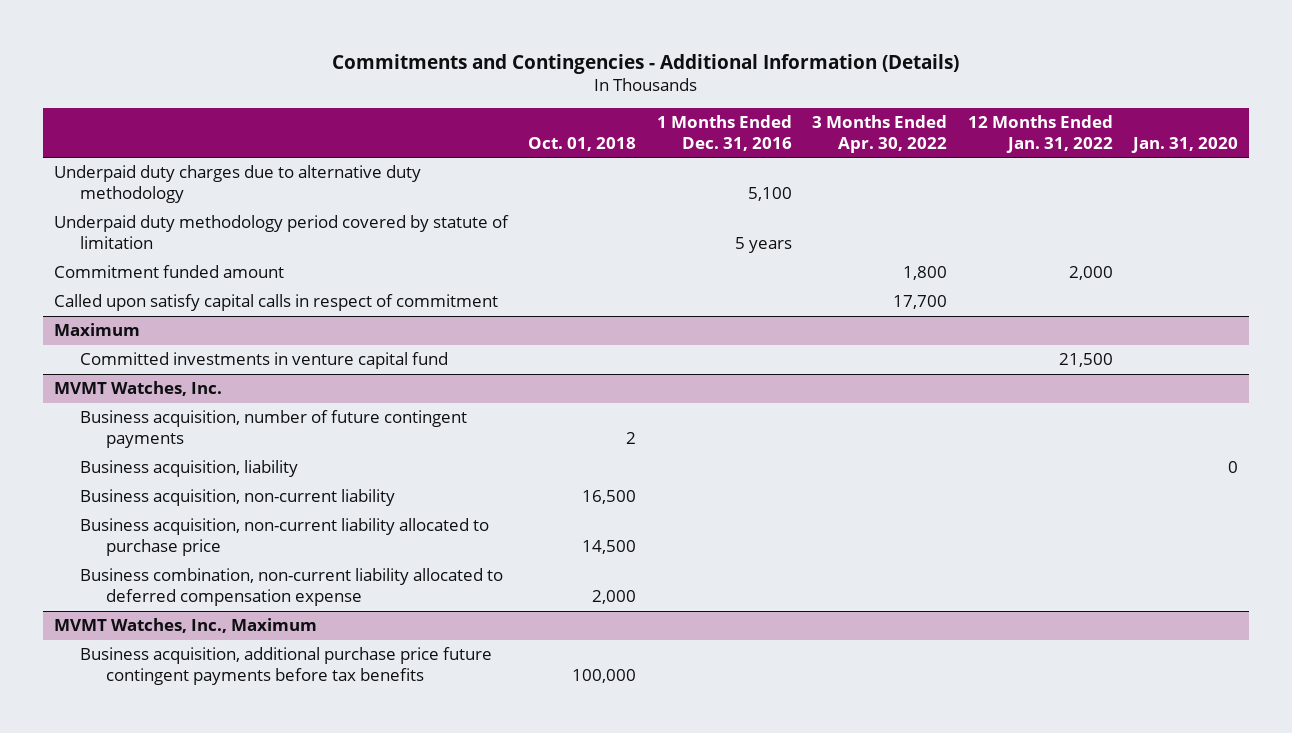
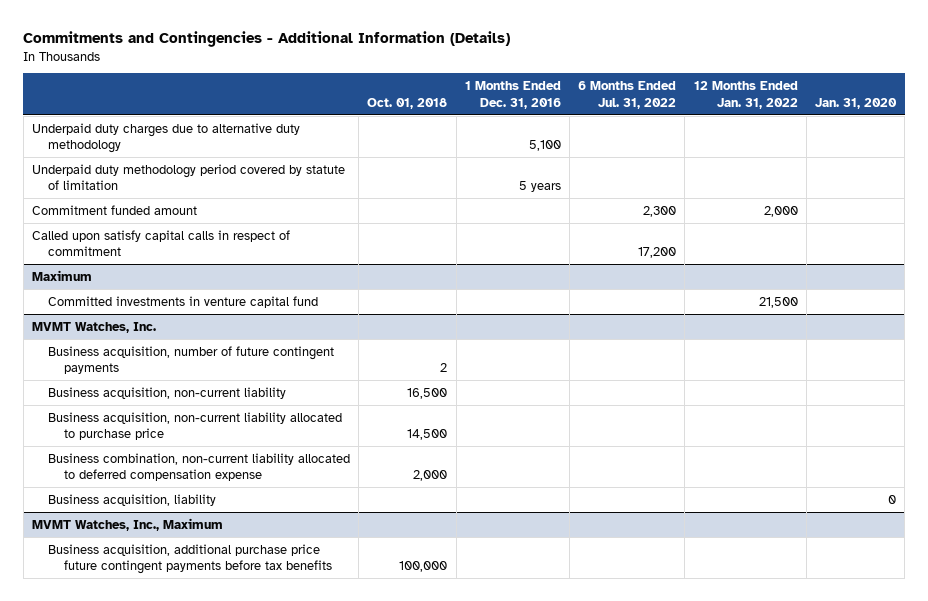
[812,114,948,153] 3 Months Ended Apr. 30, 2022 -> none
none -> [578,81,677,109] 6 Months Ended Jul. 31, 2022
[79,460,298,478] Business acquisition, liability -> [47,493,216,506] Business acquisition, liability

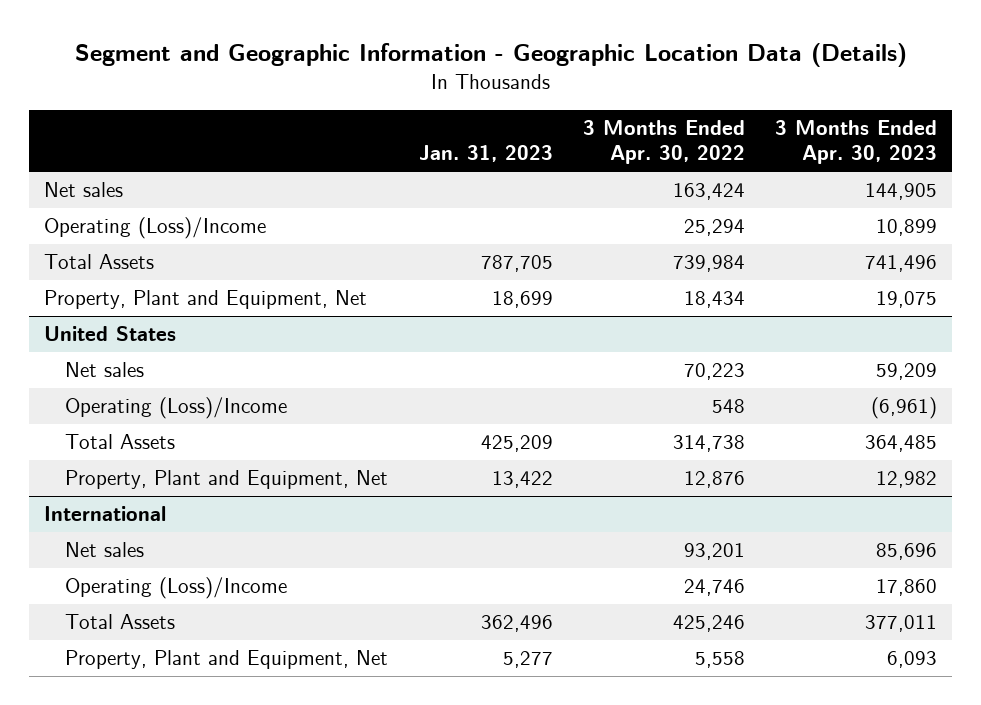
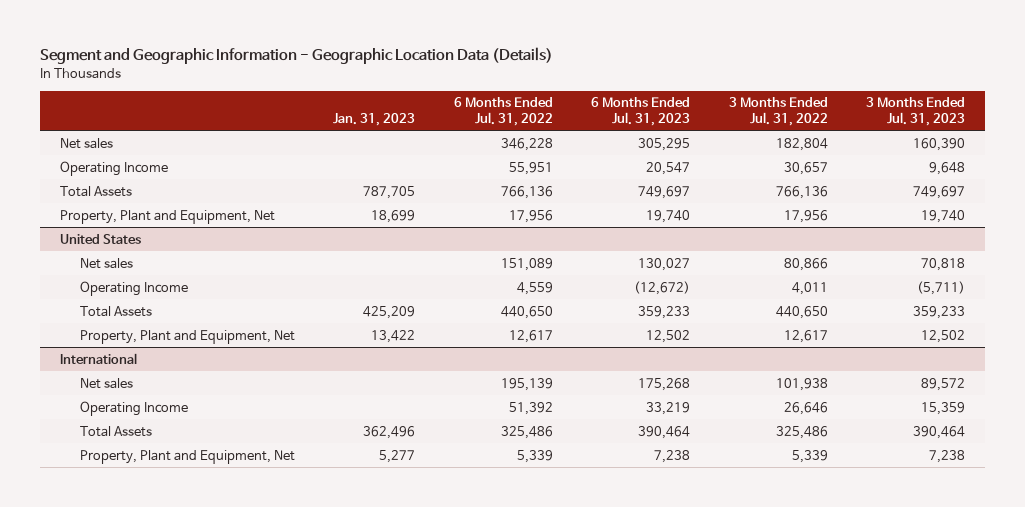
[582,120,745,165] 3 Months Ended Apr. 30, 2022 -> none
[775,120,938,165] 3 Months Ended Apr. 30, 2023 -> none
none -> [453,97,553,126] 6 Months Ended Jul. 31, 2022
none -> [591,97,691,126] 6 Months Ended Jul. 31, 2023
none -> [728,97,828,126] 3 Months Ended Jul. 31, 2022
none -> [866,97,966,126] 3 Months Ended Jul. 31, 2023
[43,217,266,240] Operating (Loss)/Income -> [59,160,168,176] Operating Income
[65,397,288,420] Operating (Loss)/Income -> [79,280,188,296] Operating Income
[65,577,288,600] Operating (Loss)/Income -> [79,400,188,416] Operating Income

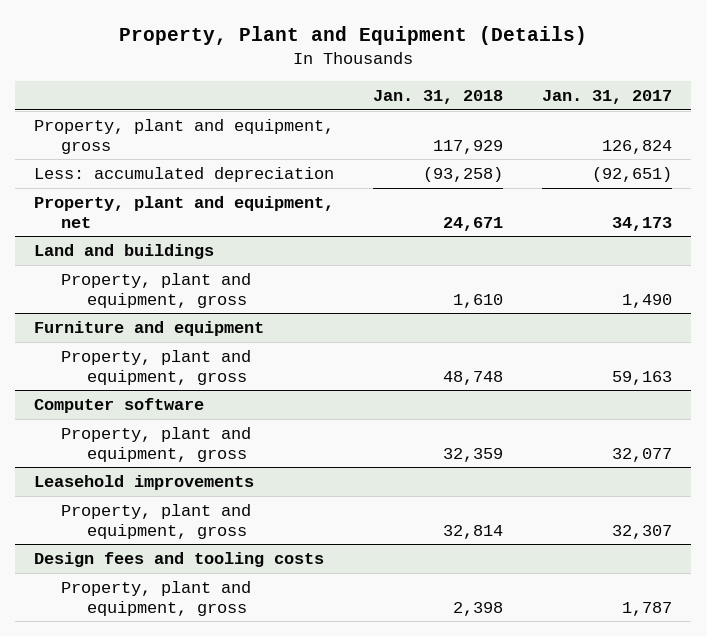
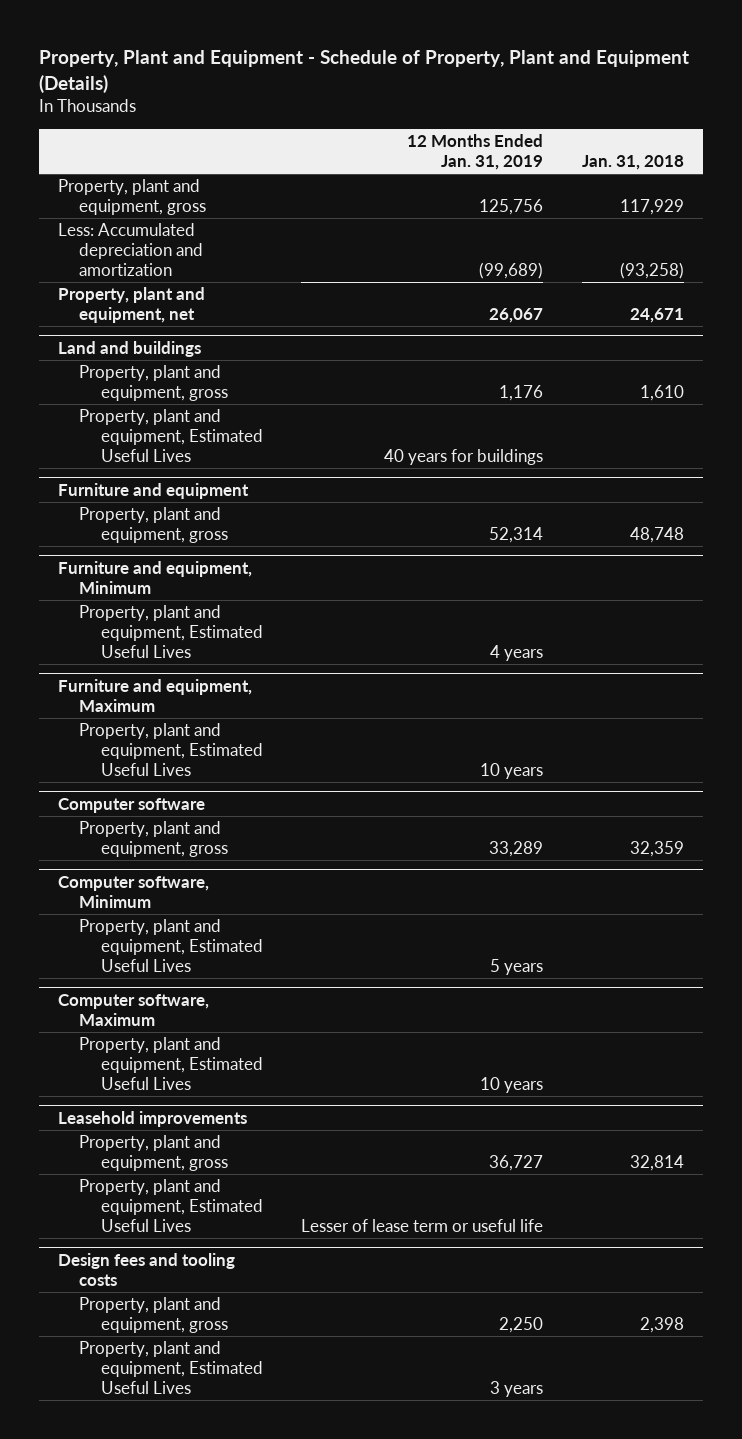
[119,26,588,46] Property, Plant and Equipment (Details) -> [38,50,689,93] Property, Plant and Equipment - Schedule of Property, Plant and Equipment (Details)
[542,89,673,104] Jan. 31, 2017 -> none
none -> [407,133,544,170] 12 Months Ended Jan. 31, 2019
[34,166,335,182] Less: accumulated depreciation -> [57,223,204,277] Less: Accumulated depreciation and amortization
none -> [79,409,264,463] Property, plant and equipment, Estimated Useful Lives
none -> [57,561,252,595] Furniture and equipment, Minimum
none -> [79,605,264,659] Property, plant and equipment, Estimated Useful Lives
none -> [57,679,252,713] Furniture and equipment, Maximum
none -> [79,723,264,777] Property, plant and equipment, Estimated Useful Lives
none -> [57,876,209,909] Computer software, Minimum
none -> [79,919,264,973] Property, plant and equipment, Estimated Useful Lives
none -> [57,994,209,1027] Computer software, Maximum
none -> [79,1037,264,1091] Property, plant and equipment, Estimated Useful Lives
none -> [79,1179,264,1233] Property, plant and equipment, Estimated Useful Lives
none -> [79,1341,264,1395] Property, plant and equipment, Estimated Useful Lives

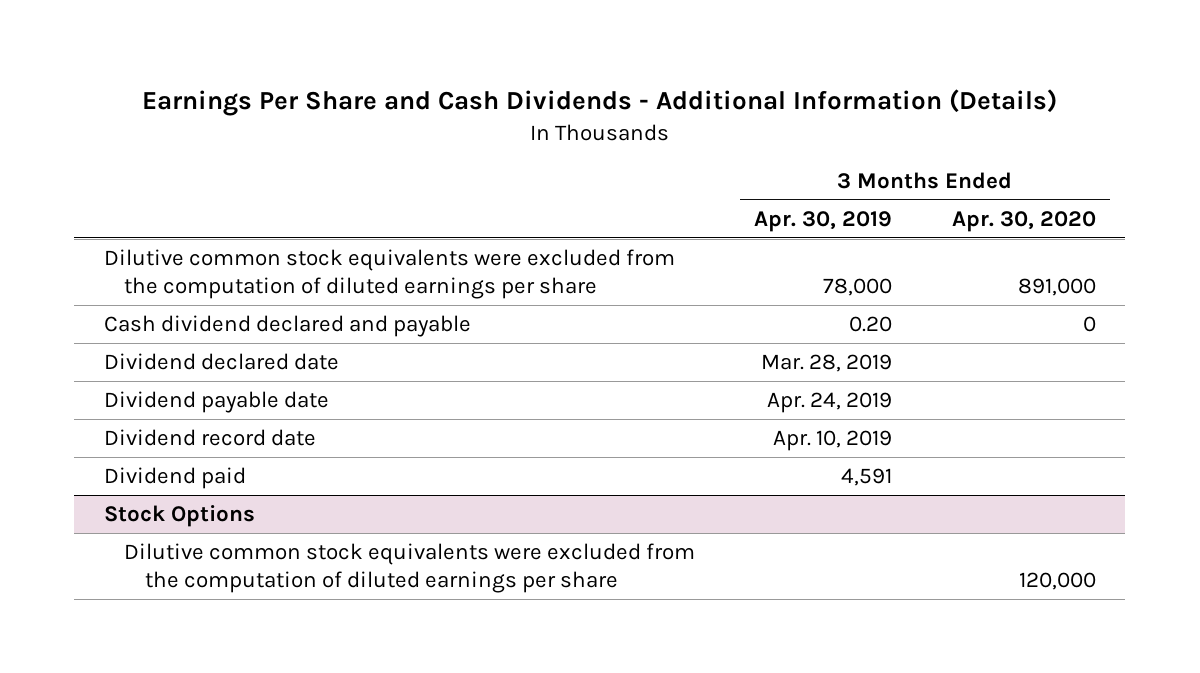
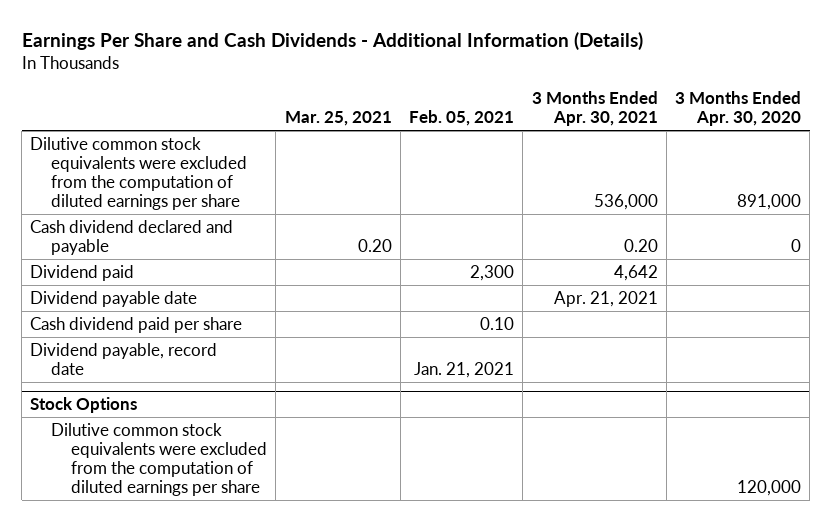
[754,210,893,232] Apr. 30, 2019 -> none
none -> [284,111,392,127] Mar. 25, 2021
none -> [409,110,515,127] Feb. 05, 2021
none -> [531,91,658,127] 3 Months Ended Apr. 30, 2021
[104,353,340,371] Dividend declared date -> none
[104,429,317,447] Dividend record date -> none
[104,391,330,414] Dividend payable date -> [30,290,198,307] Dividend payable date
none -> [30,316,243,333] Cash dividend paid per share
none -> [30,342,218,375] Dividend payable, record date

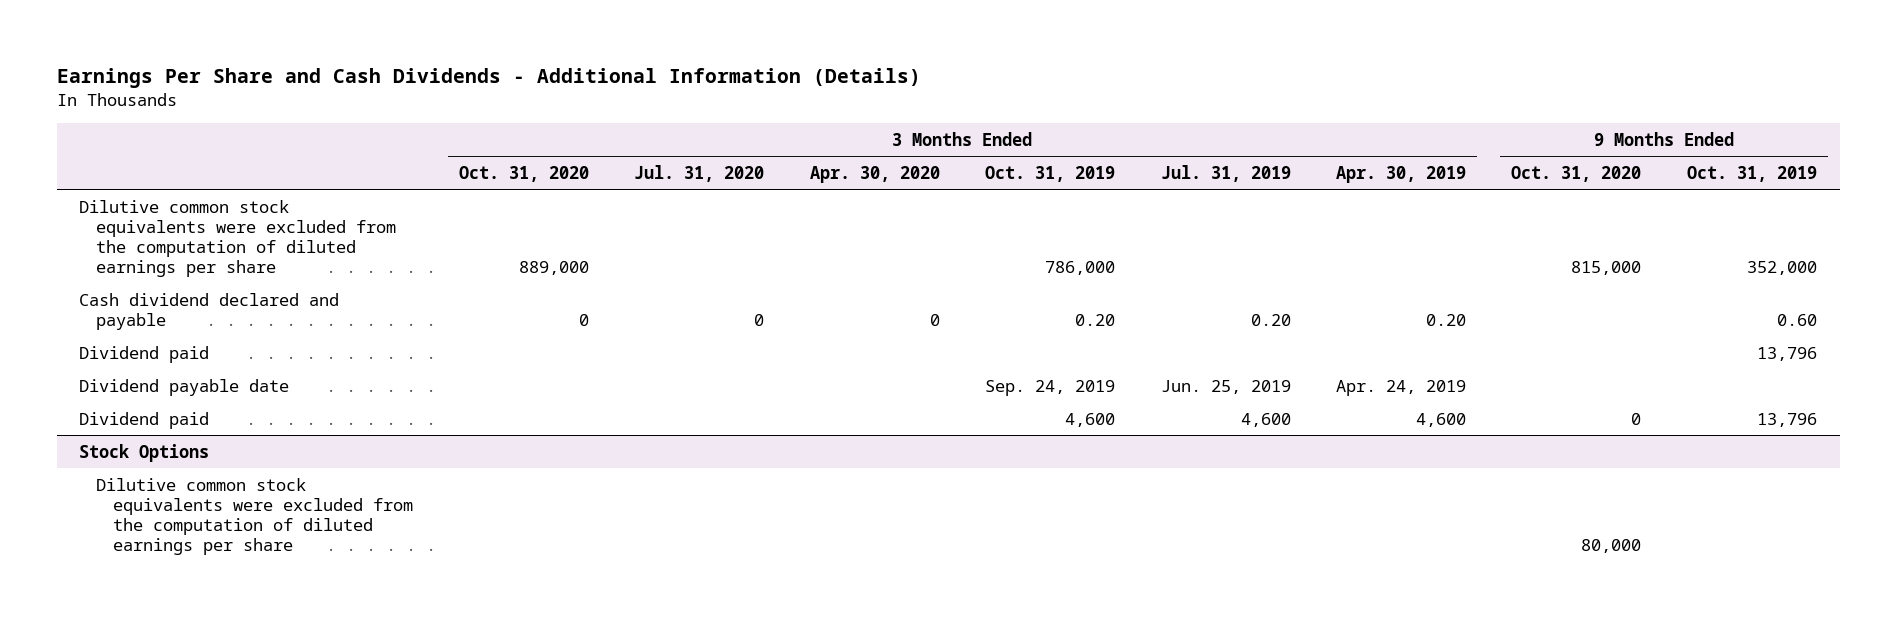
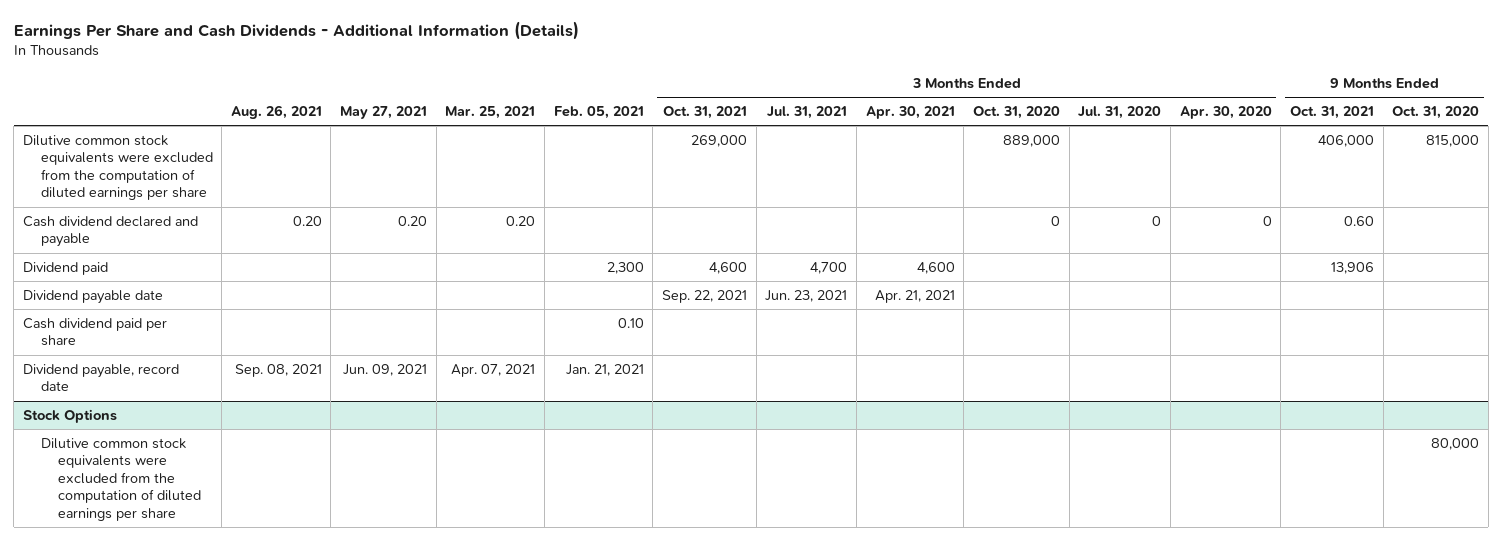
[985,165,1116,182] Oct. 31, 2019 -> none
[1160,164,1291,182] Jul. 31, 2019 -> none
[1335,165,1466,183] Apr. 30, 2019 -> none
[1686,165,1817,182] Oct. 31, 2019 -> none
none -> [230,105,322,120] Aug. 26, 2021
none -> [340,106,428,120] May 27, 2021
none -> [445,106,536,120] Mar. 25, 2021
none -> [553,106,644,120] Feb. 05, 2021
none -> [663,106,748,120] Oct. 31, 2021
none -> [767,106,848,120] Jul. 31, 2021
none -> [865,106,955,120] Apr. 30, 2021
none -> [1289,106,1374,120] Oct. 31, 2021
[79,411,210,429] Dividend paid -> none
none -> [22,317,167,347] Cash dividend paid per share
none -> [22,363,179,392] Dividend payable, record date

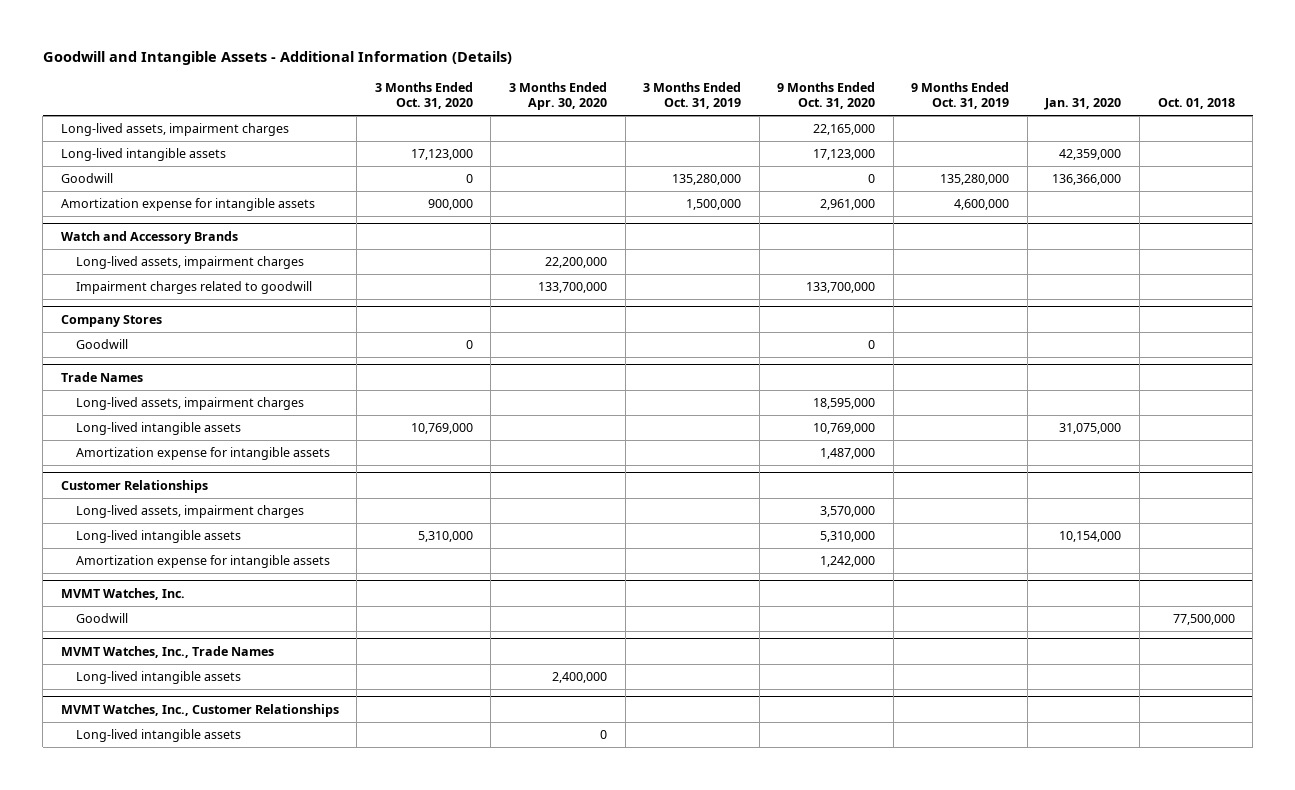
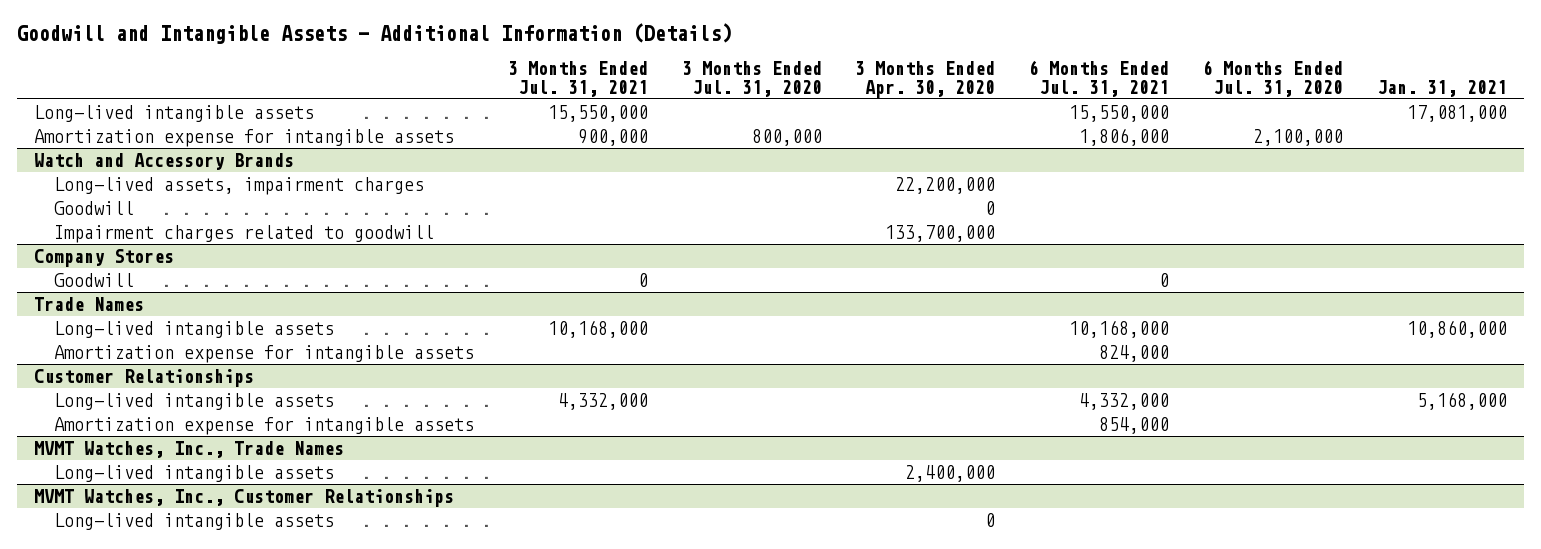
[374,81,473,110] 3 Months Ended Oct. 31, 2020 -> none
[643,81,742,110] 3 Months Ended Oct. 31, 2019 -> none
[777,81,876,110] 9 Months Ended Oct. 31, 2020 -> none
[911,81,1010,110] 9 Months Ended Oct. 31, 2019 -> none
[1044,98,1122,111] Jan. 31, 2020 -> none
[1157,98,1235,110] Oct. 01, 2018 -> none
none -> [507,60,648,97] 3 Months Ended Jul. 31, 2021
none -> [681,60,822,97] 3 Months Ended Jul. 31, 2020
none -> [1029,59,1170,97] 6 Months Ended Jul. 31, 2021
none -> [1203,59,1344,97] 6 Months Ended Jul. 31, 2020
none -> [1377,79,1508,97] Jan. 31, 2021
[60,123,289,137] Long-lived assets, impairment charges -> none
[60,173,113,184] Goodwill -> none
none -> [53,200,134,215] Goodwill
[76,397,305,411] Long-lived assets, impairment charges -> none
[76,505,305,519] Long-lived assets, impairment charges -> none
[60,587,185,600] MVMT Watches, Inc. -> none
[76,613,129,624] Goodwill -> none

